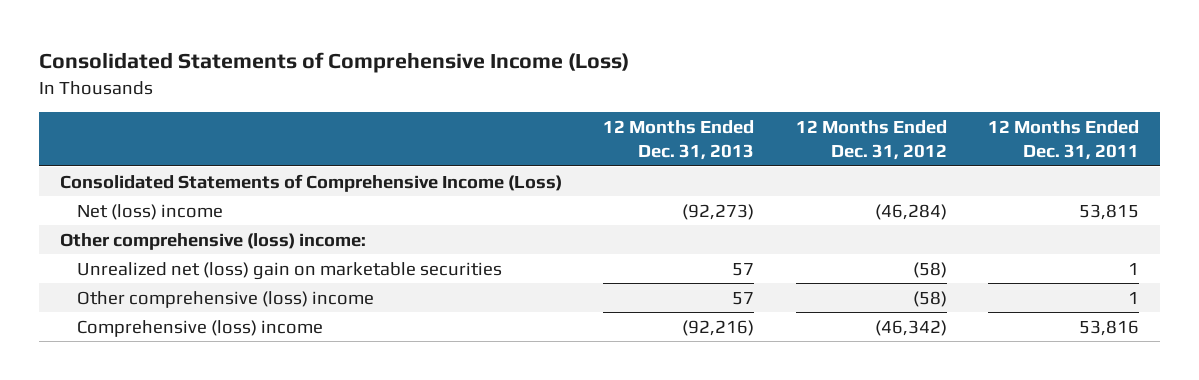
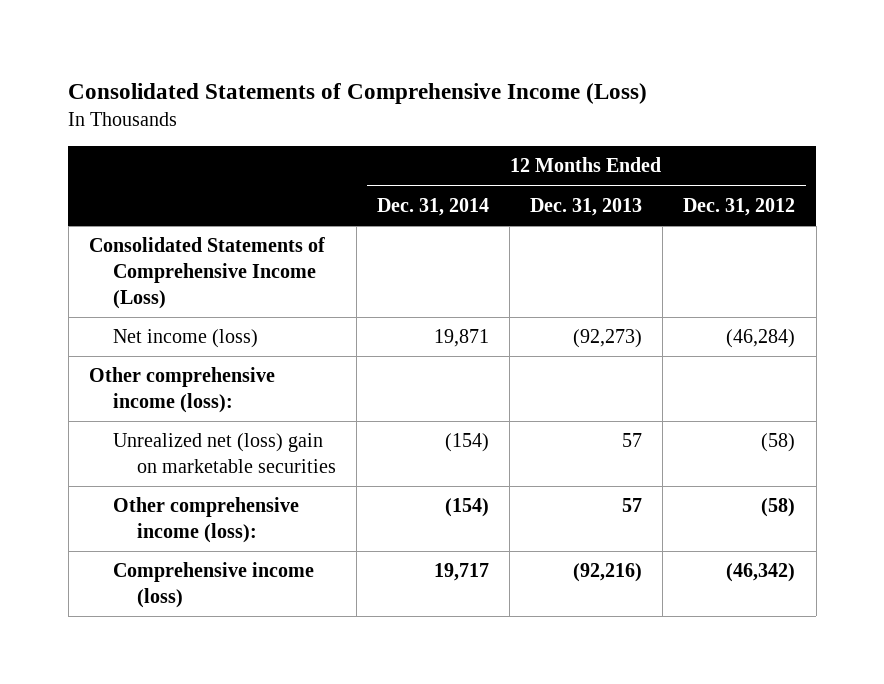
[988,120,1140,161] 12 Months Ended Dec. 31, 2011 -> none
none -> [377,197,490,216] Dec. 31, 2014
[76,203,223,220] Net (loss) income -> [112,329,258,349] Net income (loss)
[60,232,367,250] Other comprehensive (loss) income: -> [88,367,275,414] Other comprehensive income (loss):
[76,290,374,308] Other comprehensive (loss) income -> [112,497,299,544] Other comprehensive income (loss):
[76,319,323,337] Comprehensive (loss) income -> [112,562,314,609] Comprehensive income (loss)

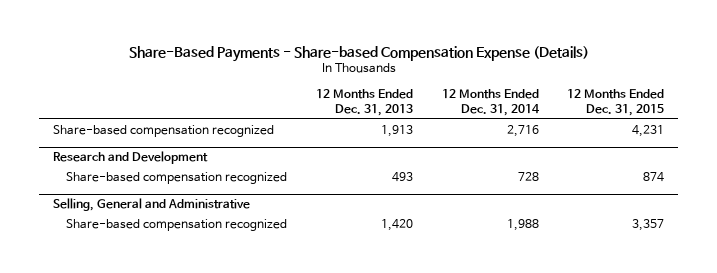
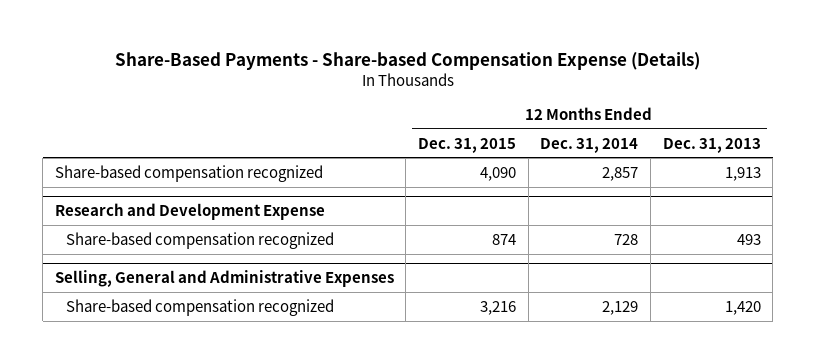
[506,125,539,138] 2,716 -> [602,166,639,181] 2,857
[632,125,665,138] 4,231 -> [480,166,517,181] 4,090
[52,151,208,165] Research and Development -> [54,202,325,220] Research and Development Expense
[52,198,250,212] Selling, General and Administrative -> [54,269,394,287] Selling, General and Administrative Expenses
[506,219,539,232] 1,988 -> [602,300,639,315] 2,129
[632,219,665,232] 3,357 -> [480,300,517,315] 3,216

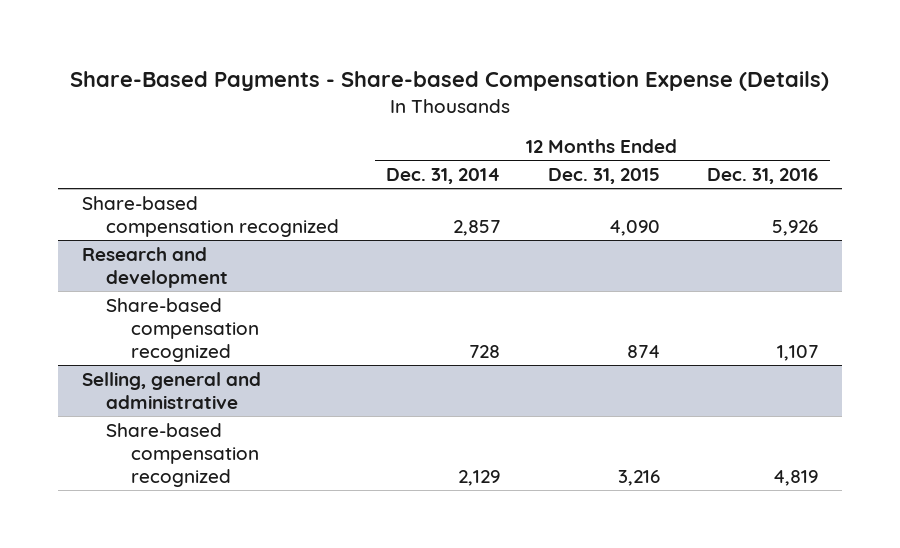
[662,137,761,153] Dec. 31, 2013 -> none
none -> [707,167,819,184] Dec. 31, 2016
[54,202,325,220] Research and Development Expense -> [81,246,229,288] Research and development
[54,269,394,287] Selling, General and Administrative Expenses -> [81,371,261,409] Selling, general and administrative

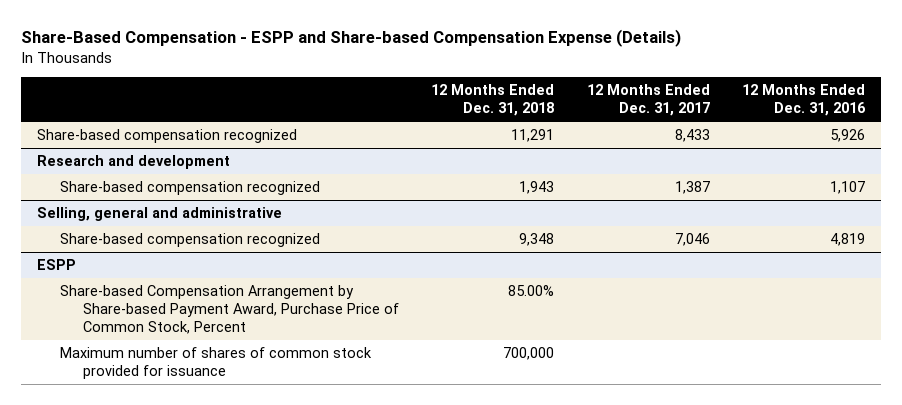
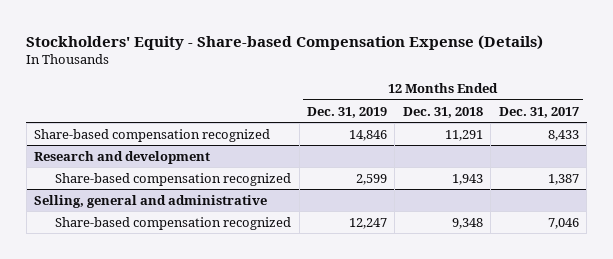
[20,29,681,48] Share-Based Compensation - ESPP and Share-based Compensation Expense (Details) -> [26,34,544,50] Stockholders' Equity - Share-based Compensation Expense (Details)
[741,84,866,117] 12 Months Ended Dec. 31, 2016 -> none
none -> [306,106,387,118] Dec. 31, 2019
[37,259,77,271] ESPP -> none
[59,285,399,335] Share-based Compensation Arrangement by Share-based Payment Award, Purchase Price of Common Stock, Percent -> none
[59,347,372,380] Maximum number of shares of common stock provided for issuance -> none

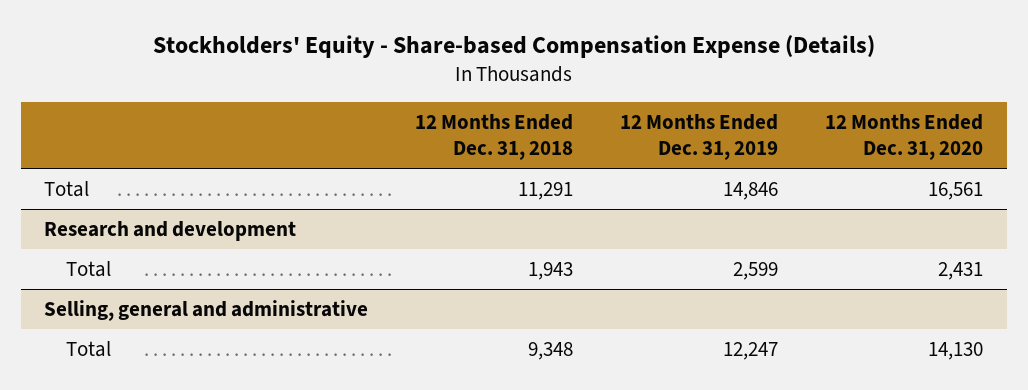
[498,106,579,118] Dec. 31, 2017 -> none
none -> [825,113,984,161] 12 Months Ended Dec. 31, 2020
[34,128,271,142] Share-based compensation recognized -> [44,180,90,197] Total
[55,172,292,186] Share-based compensation recognized -> [66,260,112,277] Total
[55,216,292,230] Share-based compensation recognized -> [66,340,112,357] Total

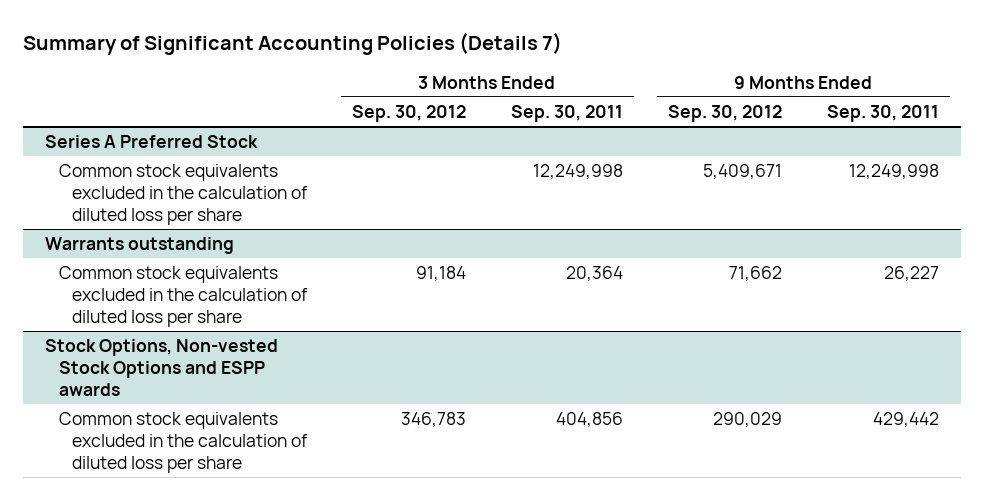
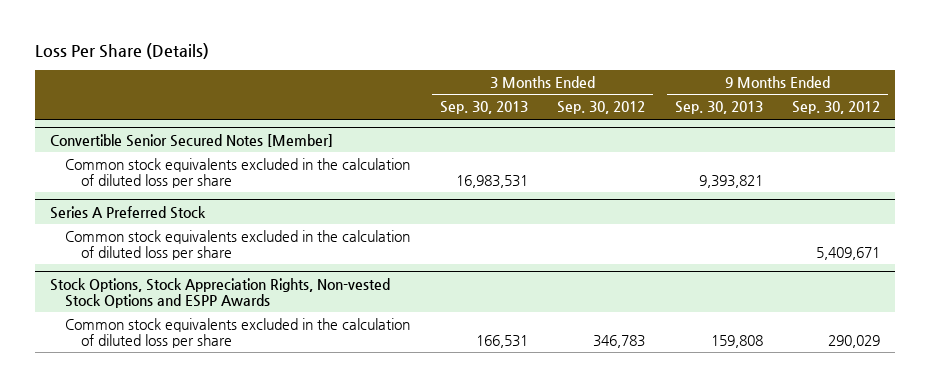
[22,32,562,56] Summary of Significant Accounting Policies (Details 7) -> [35,43,210,60] Loss Per Share (Details)
[510,104,623,122] Sep. 30, 2011 -> none
[826,104,939,122] Sep. 30, 2011 -> none
none -> [439,101,528,115] Sep. 30, 2013
none -> [674,101,763,115] Sep. 30, 2013
none -> [49,133,333,147] Convertible Senior Secured Notes [Member]
none -> [65,158,411,188] Common stock equivalents excluded in the calculation of diluted loss per share
[45,236,235,254] Warrants outstanding -> none
[58,265,309,327] Common stock equivalents excluded in the calculation of diluted loss per share -> none
[45,338,279,396] Stock Options, Non-vested Stock Options and ESPP awards -> [49,277,390,308] Stock Options, Stock Appreciation Rights, Non-vested Stock Options and ESPP Awards

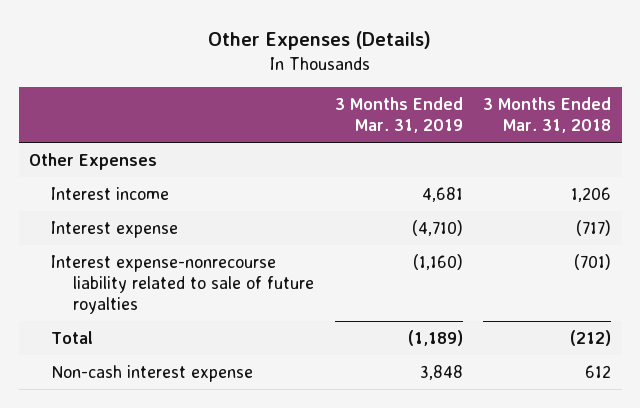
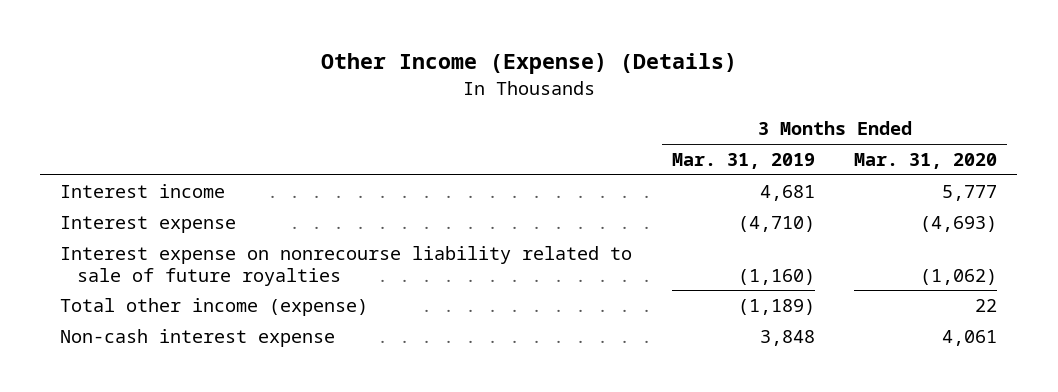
[208,30,432,50] Other Expenses (Details) -> [320,53,737,75] Other Income (Expense) (Details)
[483,97,612,134] 3 Months Ended Mar. 31, 2018 -> none
none -> [854,153,998,170] Mar. 31, 2020
[29,153,158,171] Other Expenses -> none
[51,255,315,314] Interest expense-nonrecourse liability related to sale of future royalties -> [60,246,633,286] Interest expense on nonrecourse liability related to sale of future royalties
[51,331,94,345] Total -> [60,298,369,317] Total other income (expense)

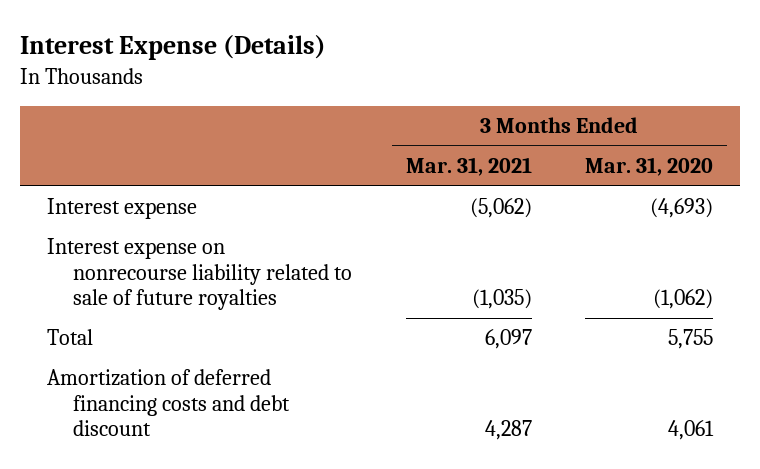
[320,53,737,75] Other Income (Expense) (Details) -> [19,35,326,61] Interest Expense (Details)
[671,153,815,170] Mar. 31, 2019 -> none
none -> [405,157,532,177] Mar. 31, 2021
[60,184,226,199] Interest income -> none
[60,298,369,317] Total other income (expense) -> none
none -> [46,329,93,346] Total
[60,329,336,348] Non-cash interest expense -> [46,369,290,437] Amortization of deferred financing costs and debt discount

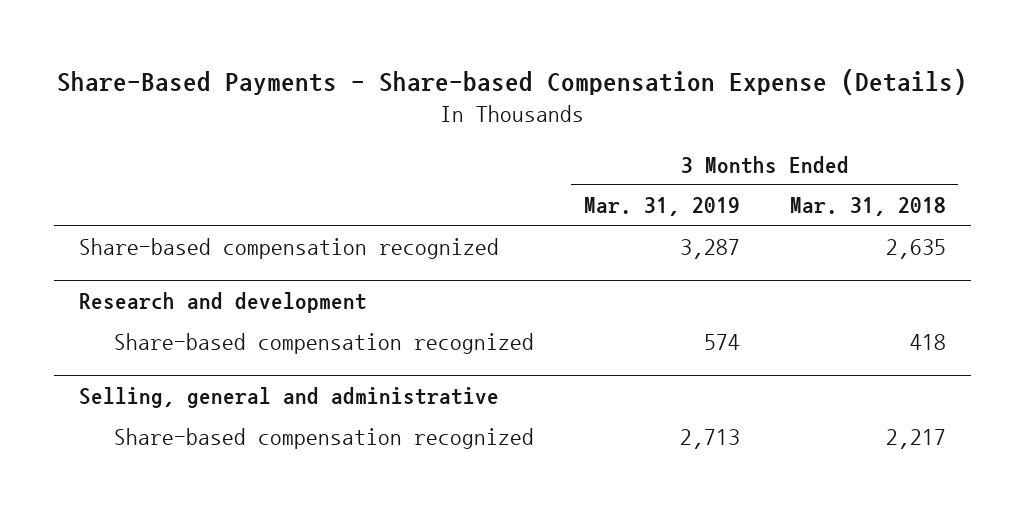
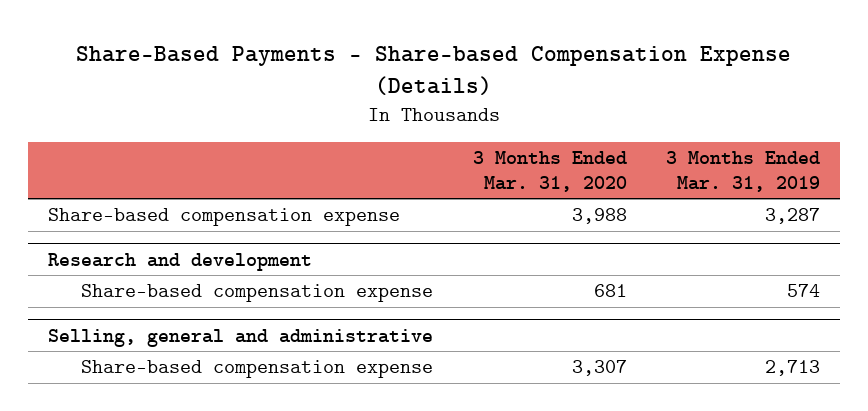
[789,197,946,217] Mar. 31, 2018 -> none
none -> [472,150,627,192] 3 Months Ended Mar. 31, 2020
[78,237,499,259] Share-based compensation recognized -> [48,208,401,227] Share-based compensation expense
[114,332,535,354] Share-based compensation recognized -> [81,284,434,303] Share-based compensation expense
[114,427,535,449] Share-based compensation recognized -> [81,360,434,379] Share-based compensation expense

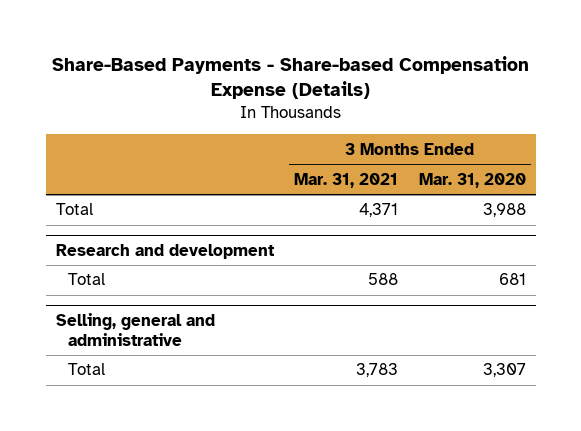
[666,150,821,192] 3 Months Ended Mar. 31, 2019 -> none
none -> [294,172,399,188] Mar. 31, 2021
[48,208,401,227] Share-based compensation expense -> [55,203,93,216] Total
[81,284,434,303] Share-based compensation expense -> [67,273,105,286] Total
[81,360,434,379] Share-based compensation expense -> [67,363,105,376] Total

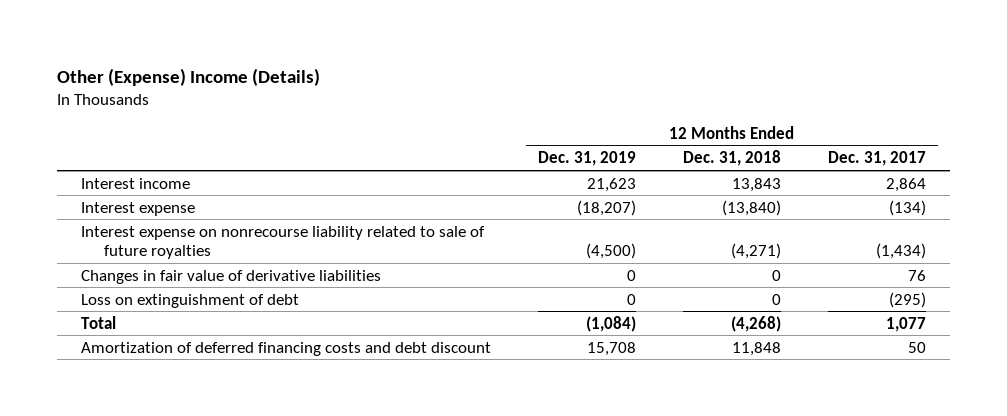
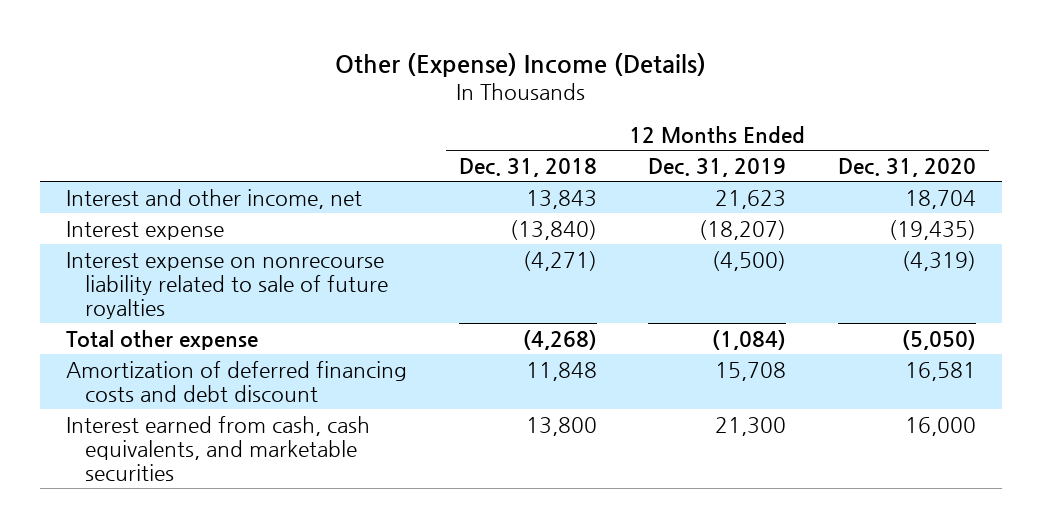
[828,151,927,167] Dec. 31, 2017 -> none
none -> [837,157,976,177] Dec. 31, 2020
[80,177,190,189] Interest income -> [65,188,362,209] Interest and other income, net
[80,269,381,284] Changes in fair value of derivative liabilities -> none
[80,293,299,308] Loss on extinguishment of debt -> none
[80,315,116,329] Total -> [65,329,258,350] Total other expense
none -> [65,415,370,482] Interest earned from cash, cash equivalents, and marketable securities

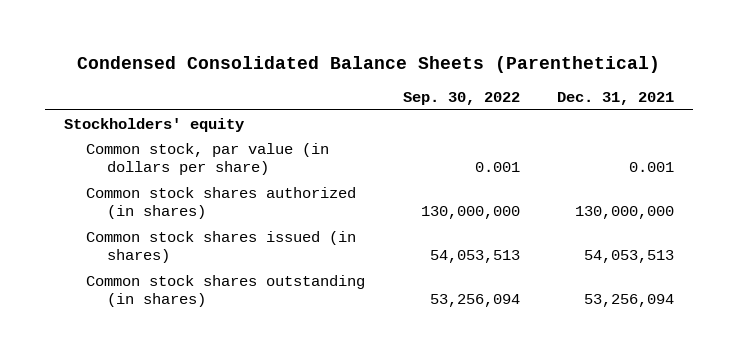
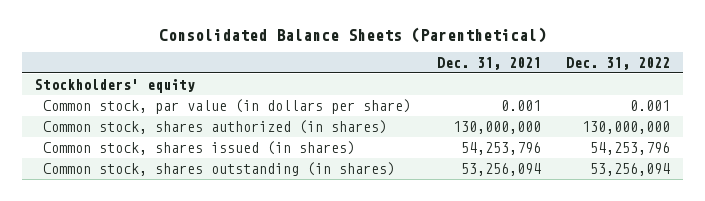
[77,56,661,74] Condensed Consolidated Balance Sheets (Parenthetical) -> [158,26,546,43] Consolidated Balance Sheets (Parenthetical)
[402,92,520,106] Sep. 30, 2022 -> none
none -> [566,57,671,71] Dec. 31, 2022
[85,186,356,220] Common stock shares authorized (in shares) -> [43,119,388,134] Common stock, shares authorized (in shares)
[85,230,356,264] Common stock shares issued (in shares) -> [43,140,356,155] Common stock, shares issued (in shares)
[584,250,675,264] 54,053,513 -> [460,141,541,155] 54,253,796
[85,274,365,308] Common stock shares outstanding (in shares) -> [43,161,396,176] Common stock, shares outstanding (in shares)

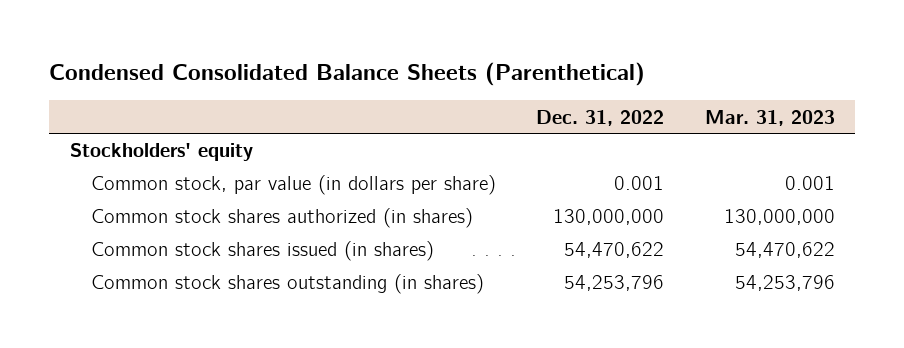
[158,26,546,43] Consolidated Balance Sheets (Parenthetical) -> [49,62,646,87] Condensed Consolidated Balance Sheets (Parenthetical)
[436,57,541,71] Dec. 31, 2021 -> none
none -> [704,109,835,126] Mar. 31, 2023
[43,119,388,134] Common stock, shares authorized (in shares) -> [91,208,474,229] Common stock shares authorized (in shares)
[43,140,356,155] Common stock, shares issued (in shares) -> [91,241,435,262] Common stock shares issued (in shares)
[590,141,671,155] 54,253,796 -> [564,242,665,259] 54,470,622
[43,161,396,176] Common stock, shares outstanding (in shares) -> [91,274,485,295] Common stock shares outstanding (in shares)
[590,162,671,176] 53,256,094 -> [564,275,665,292] 54,253,796

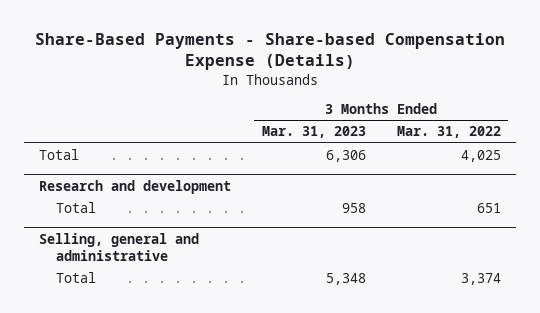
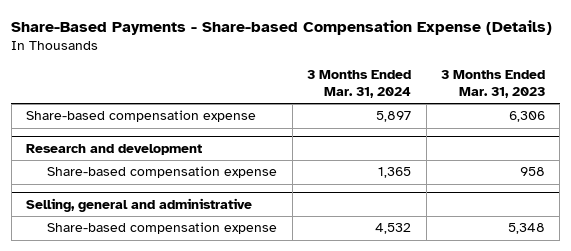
[396,126,501,139] Mar. 31, 2022 -> none
none -> [307,70,412,98] 3 Months Ended Mar. 31, 2024
[39,148,80,160] Total -> [25,110,256,123] Share-based compensation expense
[55,201,96,213] Total -> [47,166,278,179] Share-based compensation expense
[55,271,96,283] Total -> [47,222,278,235] Share-based compensation expense

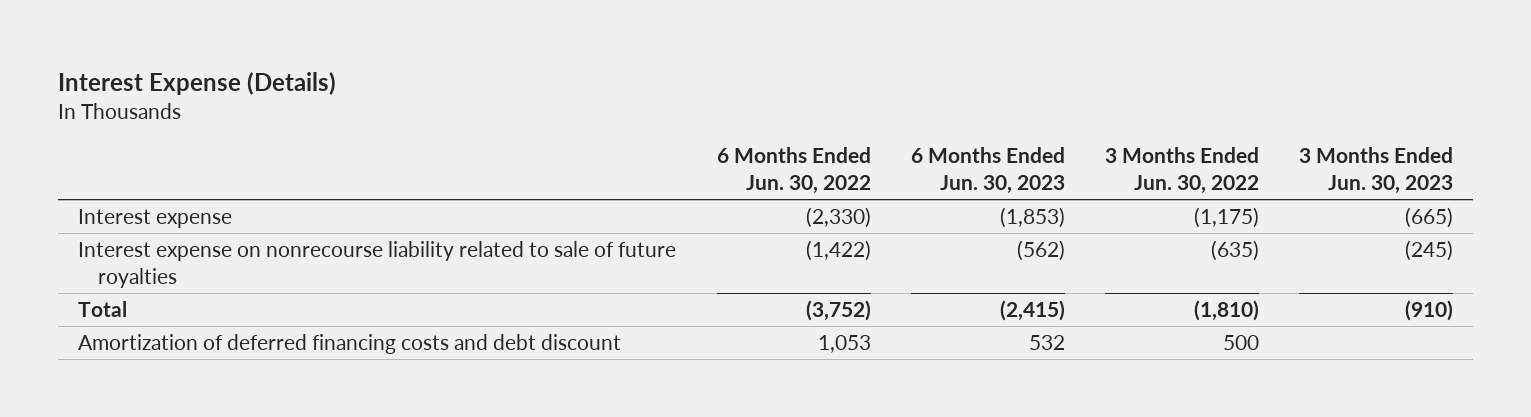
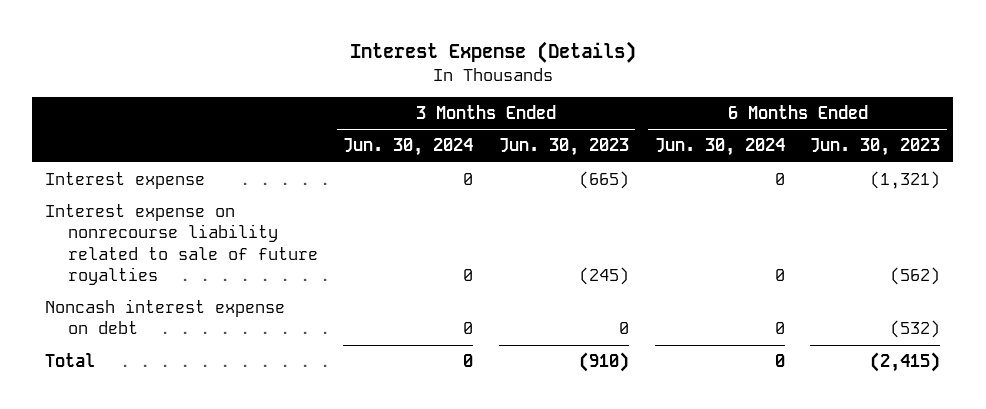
[716,147,871,195] 6 Months Ended Jun. 30, 2022 -> none
[1104,147,1259,195] 3 Months Ended Jun. 30, 2022 -> none
none -> [343,138,474,157] Jun. 30, 2024
none -> [654,138,785,157] Jun. 30, 2024
[999,207,1065,229] (1,853) -> [870,170,941,189] (1,321)
none -> [45,298,286,335] Noncash interest expense on debt
[78,334,622,355] Amortization of deferred financing costs and debt discount -> none

